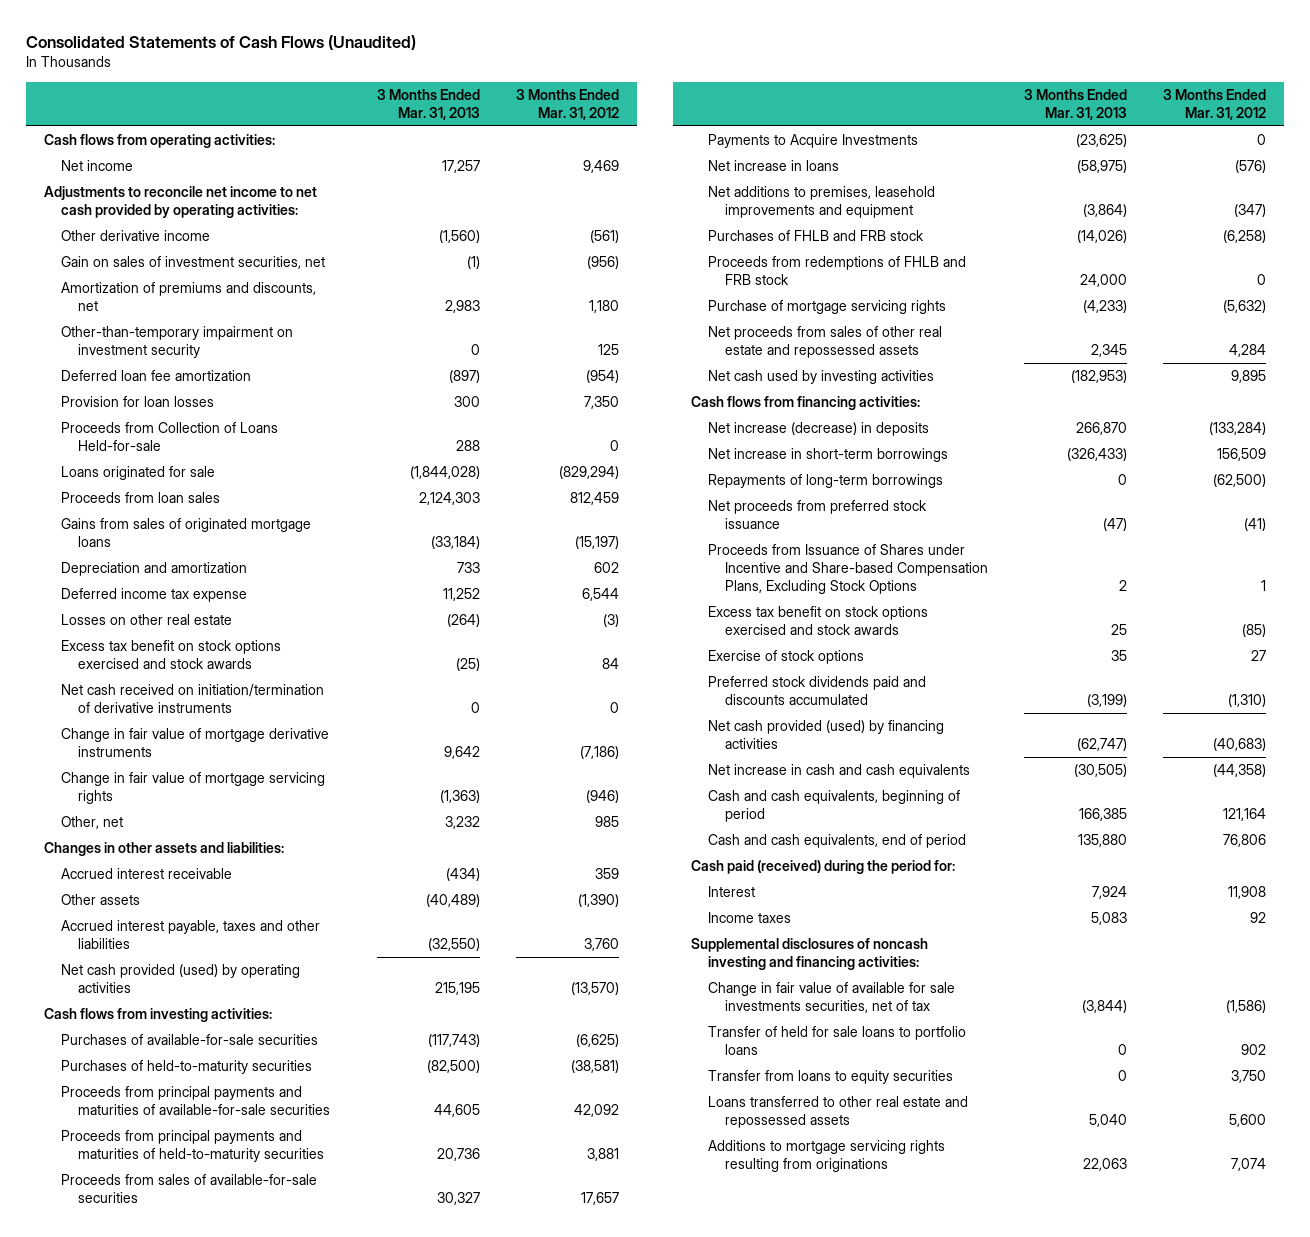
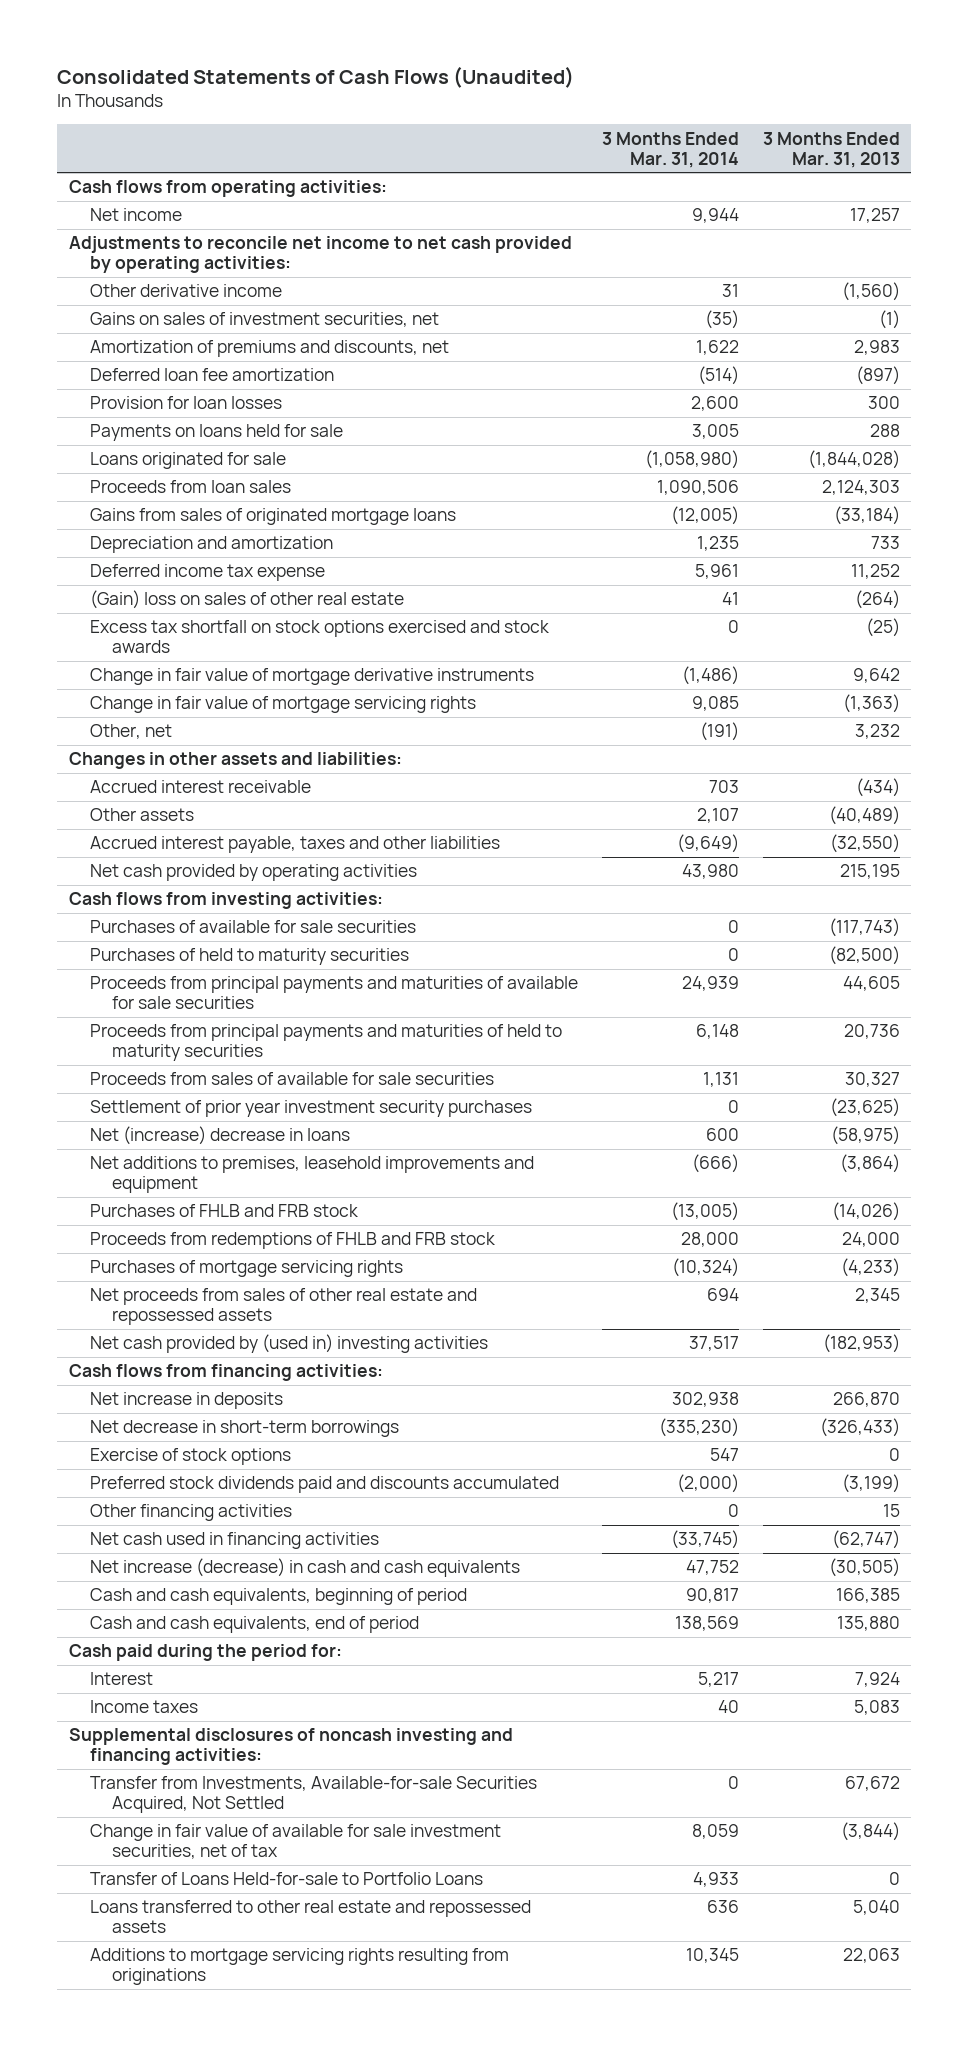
[516,88,620,120] 3 Months Ended Mar. 31, 2012 -> none
none -> [601,131,739,168] 3 Months Ended Mar. 31, 2014
[61,256,326,270] Gain on sales of investment securities, net -> [90,312,440,328] Gains on sales of investment securities, net
[61,326,294,359] Other-than-temporary impairment on investment security -> none
[61,422,279,452] Proceeds from Collection of Loans Held-for-sale -> [90,424,344,442] Payments on loans held for sale
[61,684,325,714] Net cash received on initiation/termination of derivative instruments -> none
[61,614,233,626] Losses on other real estate -> [90,590,405,610] (Gain) loss on sales of other real estate
[61,640,282,670] Excess tax benefit on stock options exercised and stock awards -> [90,620,551,654] Excess tax shortfall on stock options exercised and stock awards
[61,964,301,994] Net cash provided (used) by operating activities -> [90,864,418,882] Net cash provided by operating activities
[61,1034,319,1046] Purchases of available-for-sale securities -> [90,920,417,934] Purchases of available for sale securities
[61,1060,313,1075] Purchases of held-to-maturity securities -> [90,948,410,966] Purchases of held to maturity securities
[61,1086,331,1116] Proceeds from principal payments and maturities of available-for-sale securities -> [90,976,579,1010] Proceeds from principal payments and maturities of available for sale securities
[61,1130,325,1163] Proceeds from principal payments and maturities of held-to-maturity securities -> [90,1024,563,1062] Proceeds from principal payments and maturities of held to maturity securities
[61,1174,318,1204] Proceeds from sales of available-for-sale securities -> [90,1072,495,1086] Proceeds from sales of available for sale securities
[707,134,918,149] Payments to Acquire Investments -> [90,1100,533,1118] Settlement of prior year investment security purchases
[707,160,839,172] Net increase in loans -> [90,1126,351,1146] Net (increase) decrease in loans
[707,300,946,315] Purchase of mortgage servicing rights -> [90,1260,404,1278] Purchases of mortgage servicing rights
[707,370,934,385] Net cash used by investing activities -> [90,1334,489,1354] Net cash provided by (used in) investing activities
[707,474,943,489] Repayments of long-term borrowings -> none
[707,500,927,530] Net proceeds from preferred stock issuance -> none
[707,544,988,595] Proceeds from Issuance of Shares under Incentive and Share-based Compensation Plans, Excluding Stock Options -> none
[707,606,928,636] Excess tax benefit on stock options exercised and stock awards -> none
[707,422,929,437] Net increase (decrease) in deposits -> [90,1392,284,1410] Net increase in deposits
[707,448,948,463] Net increase in short-term borrowings -> [90,1420,400,1438] Net decrease in short-term borrowings
[1110,650,1127,662] 35 -> [888,1448,900,1462] 0
none -> [90,1504,293,1522] Other financing activities
[707,720,944,750] Net cash provided (used) by financing activities -> [90,1532,380,1550] Net cash used in financing activities
[707,764,970,779] Net increase in cash and cash equivalents -> [90,1558,521,1578] Net increase (decrease) in cash and cash equivalents
[690,860,955,875] Cash paid (received) during the period for: -> [68,1644,342,1662] Cash paid during the period for:
[707,1070,953,1085] Transfer from loans to equity securities -> none
none -> [90,1776,538,1814] Transfer from Investments, Available-for-sale Securities Acquired, Not Settled
[707,982,955,1014] Change in fair value of available for sale investments securities, net of tax -> [90,1824,502,1860] Change in fair value of available for sale investment securities, net of tax
[707,1026,966,1056] Transfer of held for sale loans to portfolio loans -> [90,1872,484,1886] Transfer of Loans Held-for-sale to Portfolio Loans

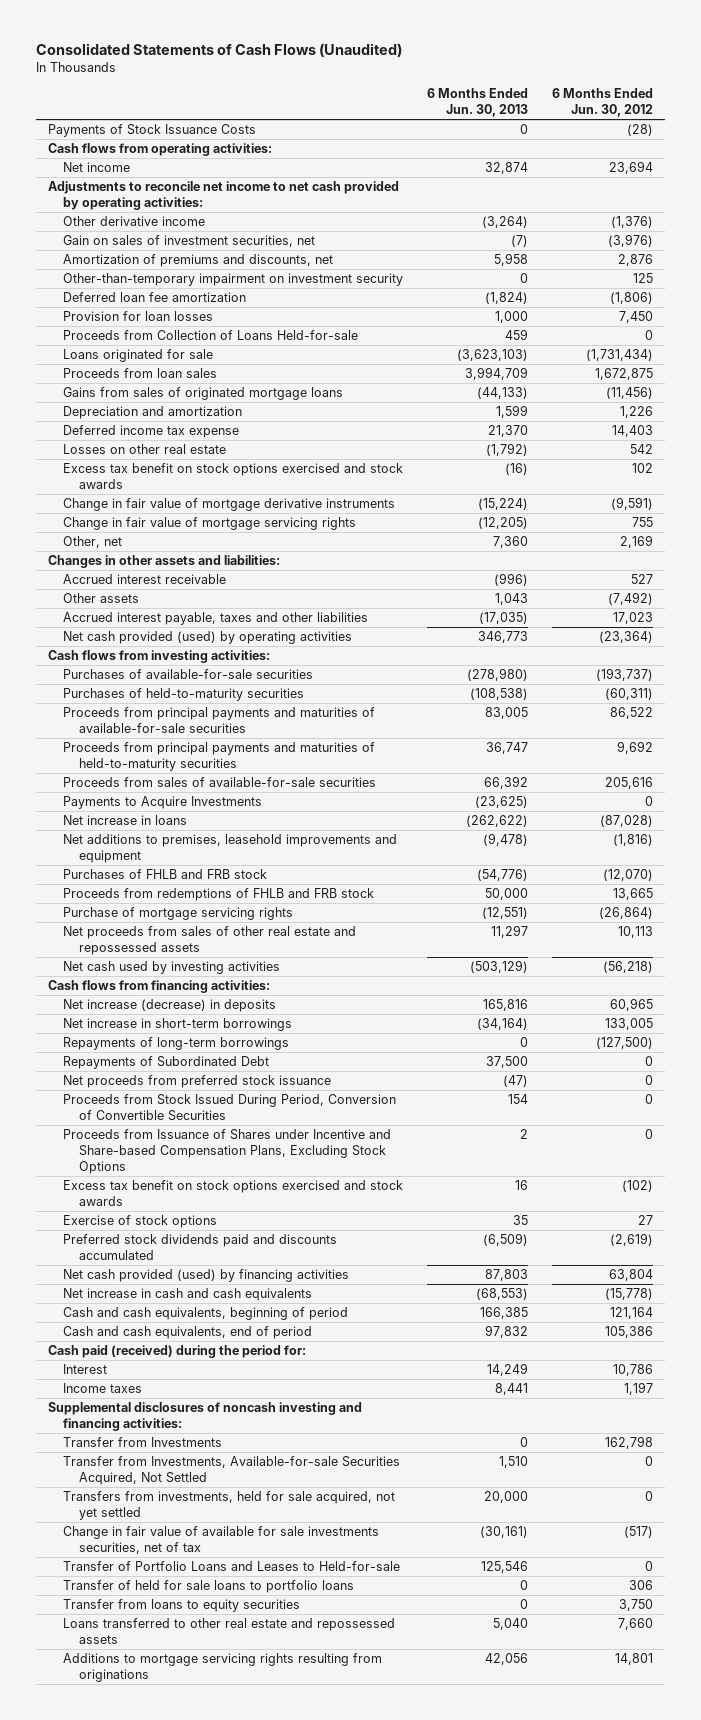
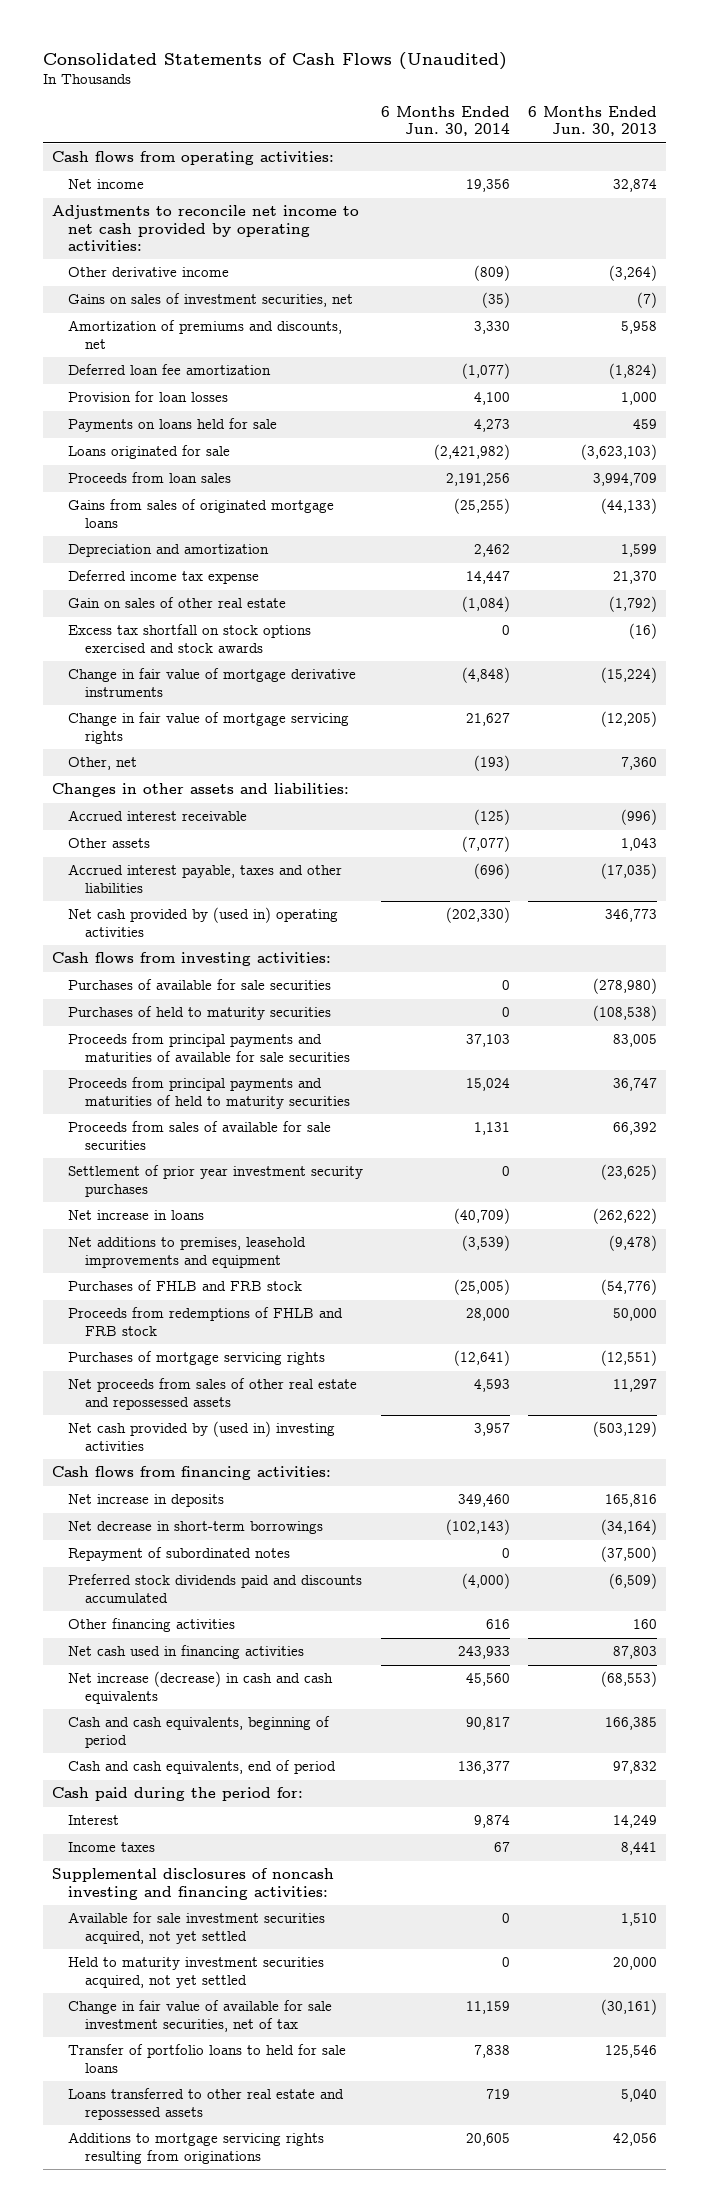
[552,88,654,118] 6 Months Ended Jun. 30, 2012 -> none
none -> [381,105,511,137] 6 Months Ended Jun. 30, 2014
[47,124,256,138] Payments of Stock Issuance Costs -> none
[63,235,316,248] Gain on sales of investment securities, net -> [68,293,354,308] Gains on sales of investment securities, net
[63,273,404,287] Other-than-temporary impairment on investment security -> none
[63,330,359,341] Proceeds from Collection of Loans Held-for-sale -> [68,418,278,433] Payments on loans held for sale
[63,444,227,455] Losses on other real estate -> [68,597,287,609] Gain on sales of other real estate
[63,463,404,490] Excess tax benefit on stock options exercised and stock awards -> [68,624,312,653] Excess tax shortfall on stock options exercised and stock awards
[63,631,353,645] Net cash provided (used) by operating activities -> [68,907,339,937] Net cash provided by (used in) operating activities
[63,669,314,680] Purchases of available-for-sale securities -> [68,979,332,991] Purchases of available for sale securities
[63,688,305,702] Purchases of held-to-maturity securities -> [68,1006,332,1021] Purchases of held to maturity securities
[63,707,376,734] Proceeds from principal payments and maturities of available-for-sale securities -> [68,1033,350,1062] Proceeds from principal payments and maturities of available for sale securities
[63,742,376,772] Proceeds from principal payments and maturities of held-to-maturity securities -> [68,1077,350,1109] Proceeds from principal payments and maturities of held to maturity securities
[63,777,377,788] Proceeds from sales of available-for-sale securities -> [68,1121,332,1150] Proceeds from sales of available for sale securities
[63,796,263,810] Payments to Acquire Investments -> [68,1165,364,1197] Settlement of prior year investment security purchases
[63,907,294,921] Purchase of mortgage servicing rights -> [68,1351,326,1366] Purchases of mortgage servicing rights
[63,961,281,975] Net cash used by investing activities -> [68,1421,336,1451] Net cash provided by (used in) investing activities
[63,1037,290,1051] Repayments of long-term borrowings -> none
[63,1075,332,1089] Net proceeds from preferred stock issuance -> none
[63,1094,397,1122] Proceeds from Stock Issued During Period, Conversion of Convertible Securities -> none
[63,1129,392,1175] Proceeds from Issuance of Shares under Incentive and Share-based Compensation Plans, Excluding Stock Options -> none
[63,1180,404,1207] Excess tax benefit on stock options exercised and stock awards -> none
[63,1215,218,1229] Exercise of stock options -> none
[63,999,277,1013] Net increase (decrease) in deposits -> [68,1494,225,1508] Net increase in deposits
[63,1018,293,1032] Net increase in short-term borrowings -> [68,1521,324,1535] Net decrease in short-term borrowings
[63,1056,270,1070] Repayments of Subordinated Debt -> [68,1547,291,1562] Repayment of subordinated notes
[486,1056,529,1069] 37,500 -> [600,1546,657,1563] (37,500)
none -> [68,1618,236,1633] Other financing activities
[63,1269,350,1283] Net cash provided (used) by financing activities -> [68,1645,305,1660] Net cash used in financing activities
[63,1288,313,1302] Net increase in cash and cash equivalents -> [68,1671,334,1704] Net increase (decrease) in cash and cash equivalents
[47,1345,306,1359] Cash paid (received) during the period for: -> [51,1787,303,1802] Cash paid during the period for:
[63,1437,223,1448] Transfer from Investments -> none
[63,1580,355,1594] Transfer of held for sale loans to portfolio loans -> none
[63,1599,301,1613] Transfer from loans to equity securities -> none
[63,1456,401,1486] Transfer from Investments, Available-for-sale Securities Acquired, Not Settled -> [68,1912,326,1944] Available for sale investment securities acquired, not yet settled
[63,1491,396,1521] Transfers from investments, held for sale acquired, not yet settled -> [68,1957,325,1988] Held to maturity investment securities acquired, not yet settled
[63,1526,380,1555] Change in fair value of available for sale investments securities, net of tax -> [68,2000,333,2032] Change in fair value of available for sale investment securities, net of tax
[63,1561,401,1572] Transfer of Portfolio Loans and Leases to Held-for-sale -> [68,2044,347,2073] Transfer of portfolio loans to held for sale loans

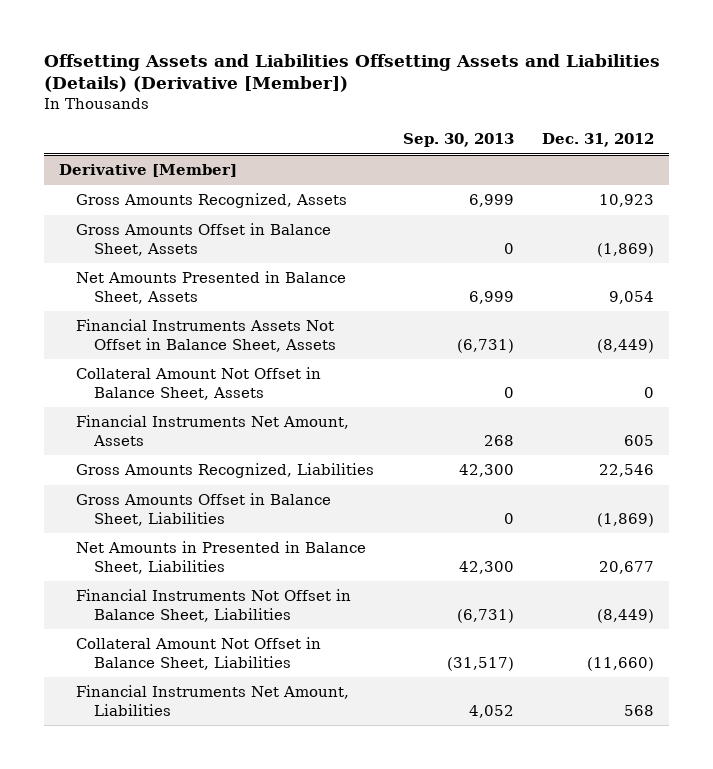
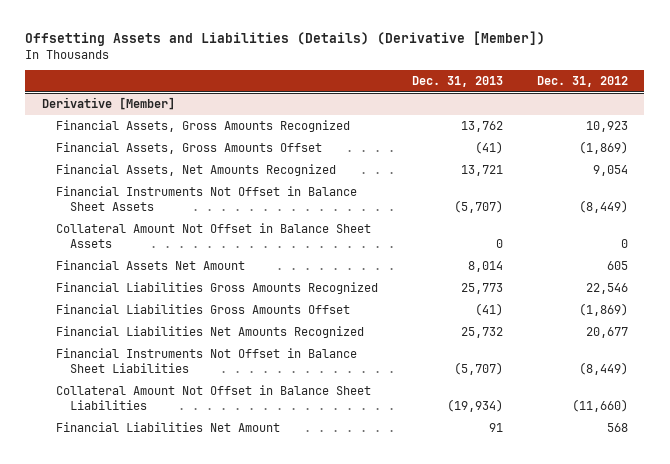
[44,53,661,93] Offsetting Assets and Liabilities Offsetting Assets and Liabilities (Details) (Derivative [Member]) -> [25,31,546,47] Offsetting Assets and Liabilities (Details) (Derivative [Member])
[402,133,514,148] Sep. 30, 2013 -> none
none -> [411,75,503,87] Dec. 31, 2013
[76,193,348,209] Gross Amounts Recognized, Assets -> [56,120,351,133] Financial Assets, Gross Amounts Recognized
[76,223,332,256] Gross Amounts Offset in Balance Sheet, Assets -> [56,142,323,155] Financial Assets, Gross Amounts Offset
[76,271,347,304] Net Amounts Presented in Balance Sheet, Assets -> [56,164,337,177] Financial Assets, Net Amounts Recognized
[76,319,336,352] Financial Instruments Assets Not Offset in Balance Sheet, Assets -> [56,186,358,211] Financial Instruments Not Offset in Balance Sheet Assets
[76,367,322,400] Collateral Amount Not Offset in Balance Sheet, Assets -> [56,223,372,248] Collateral Amount Not Offset in Balance Sheet Assets
[76,415,350,446] Financial Instruments Net Amount, Assets -> [56,260,246,271] Financial Assets Net Amount
[76,463,375,479] Gross Amounts Recognized, Liabilities -> [56,282,379,295] Financial Liabilities Gross Amounts Recognized
[76,493,332,526] Gross Amounts Offset in Balance Sheet, Liabilities -> [56,304,351,315] Financial Liabilities Gross Amounts Offset
[76,541,367,574] Net Amounts in Presented in Balance Sheet, Liabilities -> [56,326,365,339] Financial Liabilities Net Amounts Recognized
[76,589,352,622] Financial Instruments Not Offset in Balance Sheet, Liabilities -> [56,348,358,373] Financial Instruments Not Offset in Balance Sheet Liabilities
[76,637,322,670] Collateral Amount Not Offset in Balance Sheet, Liabilities -> [56,385,372,410] Collateral Amount Not Offset in Balance Sheet Liabilities
[76,685,350,716] Financial Instruments Net Amount, Liabilities -> [56,422,281,433] Financial Liabilities Net Amount

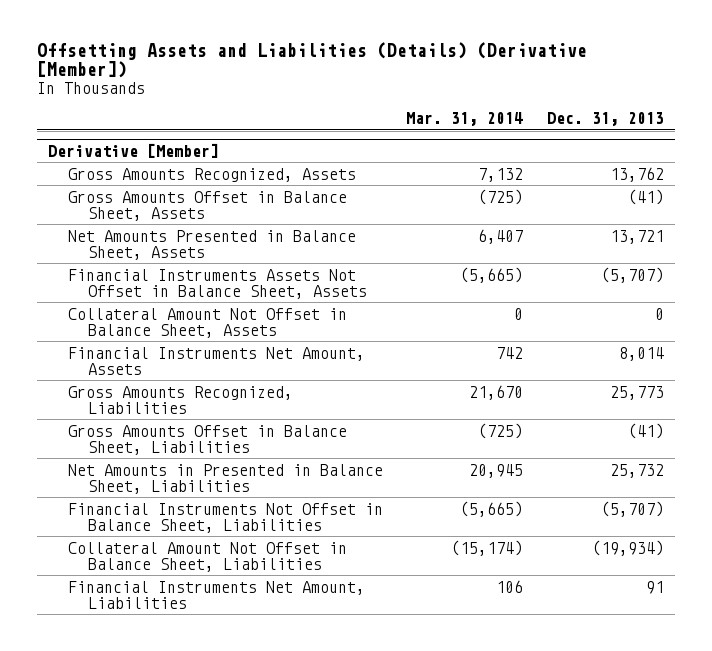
[536,75,628,87] Dec. 31, 2012 -> none
none -> [406,111,524,126] Mar. 31, 2014
[56,120,351,133] Financial Assets, Gross Amounts Recognized -> [67,167,356,182] Gross Amounts Recognized, Assets
[56,142,323,155] Financial Assets, Gross Amounts Offset -> [67,190,347,221] Gross Amounts Offset in Balance Sheet, Assets
[56,164,337,177] Financial Assets, Net Amounts Recognized -> [67,229,356,260] Net Amounts Presented in Balance Sheet, Assets
[56,186,358,211] Financial Instruments Not Offset in Balance Sheet Assets -> [67,268,367,299] Financial Instruments Assets Not Offset in Balance Sheet, Assets
[56,223,372,248] Collateral Amount Not Offset in Balance Sheet Assets -> [67,307,347,338] Collateral Amount Not Offset in Balance Sheet, Assets
[56,260,246,271] Financial Assets Net Amount -> [67,346,365,375] Financial Instruments Net Amount, Assets
[56,282,379,295] Financial Liabilities Gross Amounts Recognized -> [67,385,293,414] Gross Amounts Recognized, Liabilities
[56,304,351,315] Financial Liabilities Gross Amounts Offset -> [67,424,347,455] Gross Amounts Offset in Balance Sheet, Liabilities
[56,326,365,339] Financial Liabilities Net Amounts Recognized -> [67,463,383,494] Net Amounts in Presented in Balance Sheet, Liabilities
[56,348,358,373] Financial Instruments Not Offset in Balance Sheet Liabilities -> [67,502,383,533] Financial Instruments Not Offset in Balance Sheet, Liabilities
[56,385,372,410] Collateral Amount Not Offset in Balance Sheet Liabilities -> [67,541,347,572] Collateral Amount Not Offset in Balance Sheet, Liabilities
[56,422,281,433] Financial Liabilities Net Amount -> [67,580,365,609] Financial Instruments Net Amount, Liabilities

